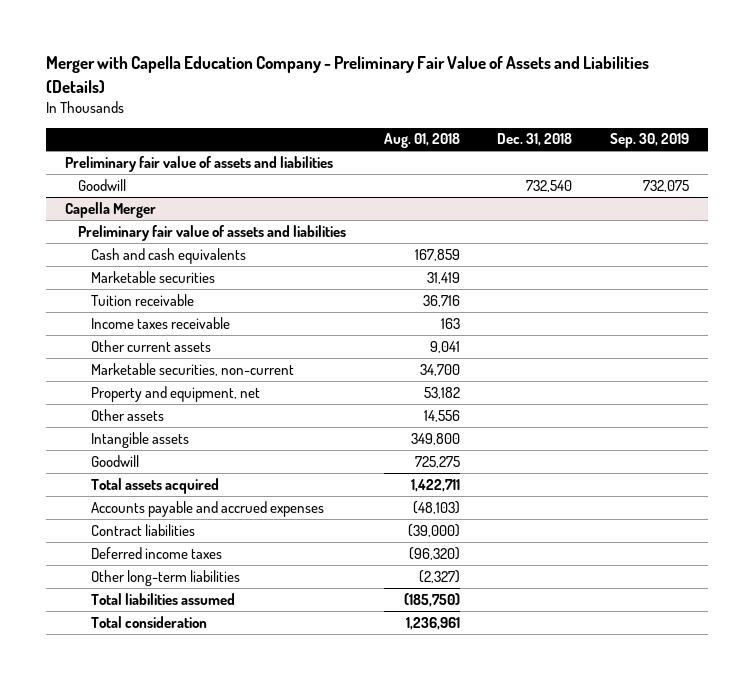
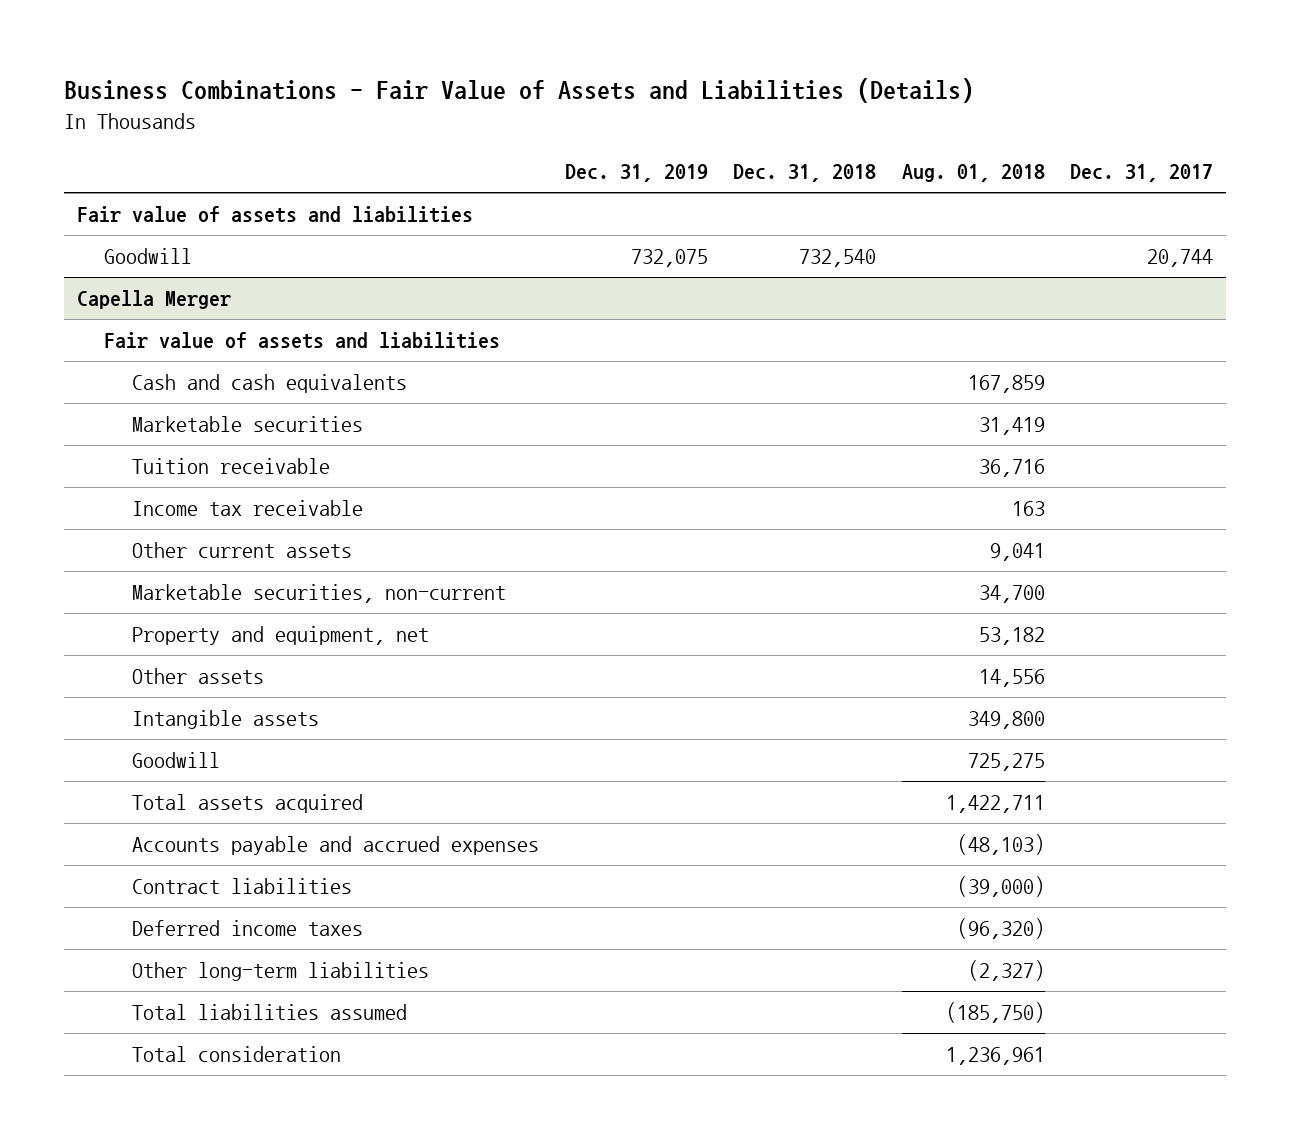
[46,56,650,93] Merger with Capella Education Company - Preliminary Fair Value of Assets and Liabilities (Details) -> [63,78,974,104] Business Combinations - Fair Value of Assets and Liabilities (Details)
[609,133,689,149] Sep. 30, 2019 -> none
none -> [564,164,708,183] Dec. 31, 2019
none -> [1070,164,1214,183] Dec. 31, 2017
[64,155,333,172] Preliminary fair value of assets and liabilities -> [76,205,473,223] Fair value of assets and liabilities
[77,224,346,241] Preliminary fair value of assets and liabilities -> [104,331,501,349] Fair value of assets and liabilities
[90,316,230,329] Income taxes receivable -> [132,499,364,516] Income tax receivable

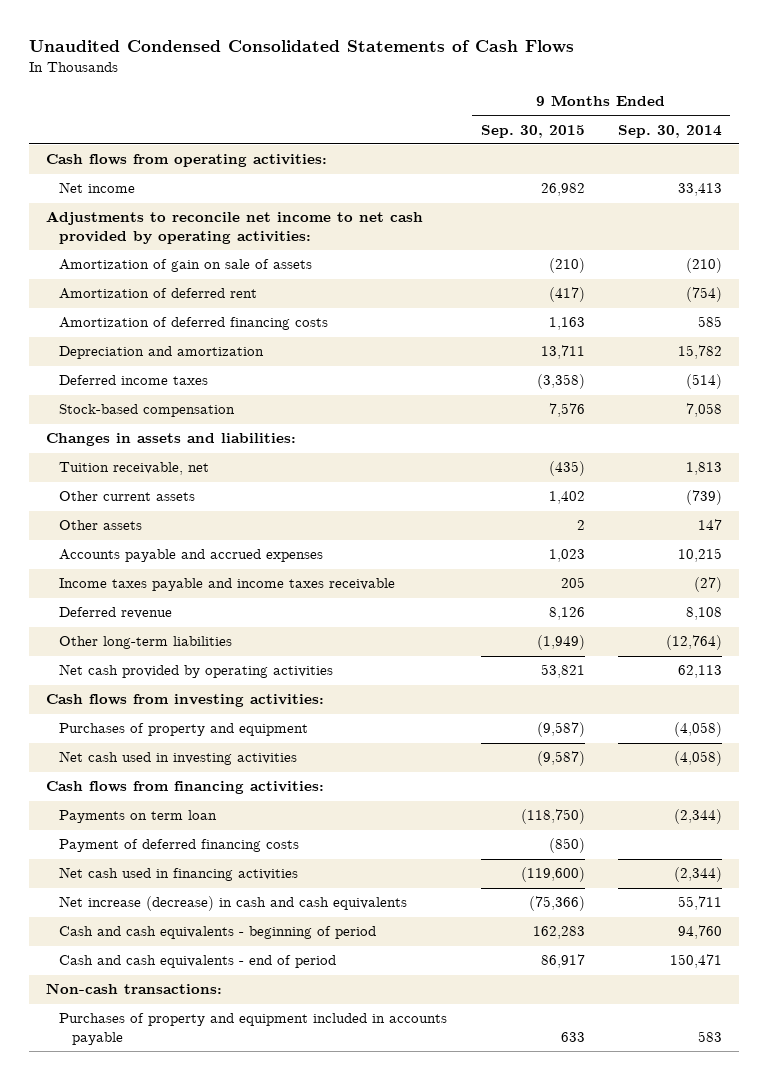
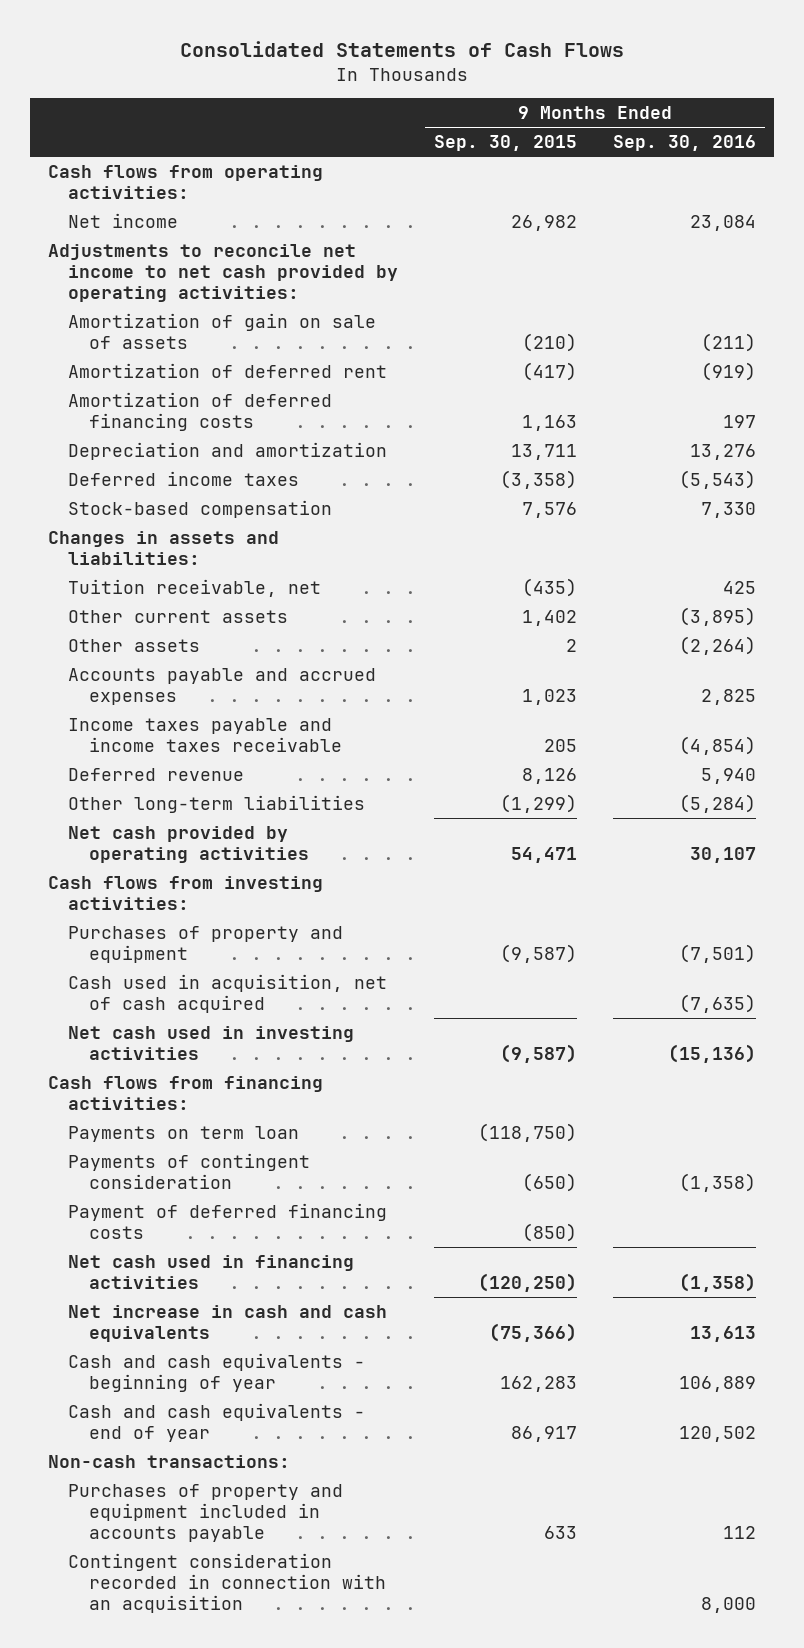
[29,39,575,53] Unaudited Condensed Consolidated Statements of Cash Flows -> [180,40,625,57] Consolidated Statements of Cash Flows
[618,124,723,138] Sep. 30, 2014 -> none
none -> [613,134,757,151] Sep. 30, 2016
[536,635,585,651] (1,949) -> [500,793,578,813] (1,299)
[540,664,585,679] 53,821 -> [511,846,578,863] 54,471
none -> [68,973,388,1013] Cash used in acquisition, net of cash acquired
none -> [68,1152,311,1189] Payments of contingent consideration
[520,867,585,883] (119,600) -> [478,1272,578,1292] (120,250)
[59,896,408,912] Net increase (decrease) in cash and cash equivalents -> [68,1304,388,1342] Net increase in cash and cash equivalents
[59,926,377,940] Cash and cash equivalents - beginning of period -> [68,1352,366,1392] Cash and cash equivalents - beginning of year
[59,955,337,969] Cash and cash equivalents - end of period -> [68,1402,366,1442] Cash and cash equivalents - end of year
none -> [68,1552,386,1613] Contingent consideration recorded in connection with an acquisition

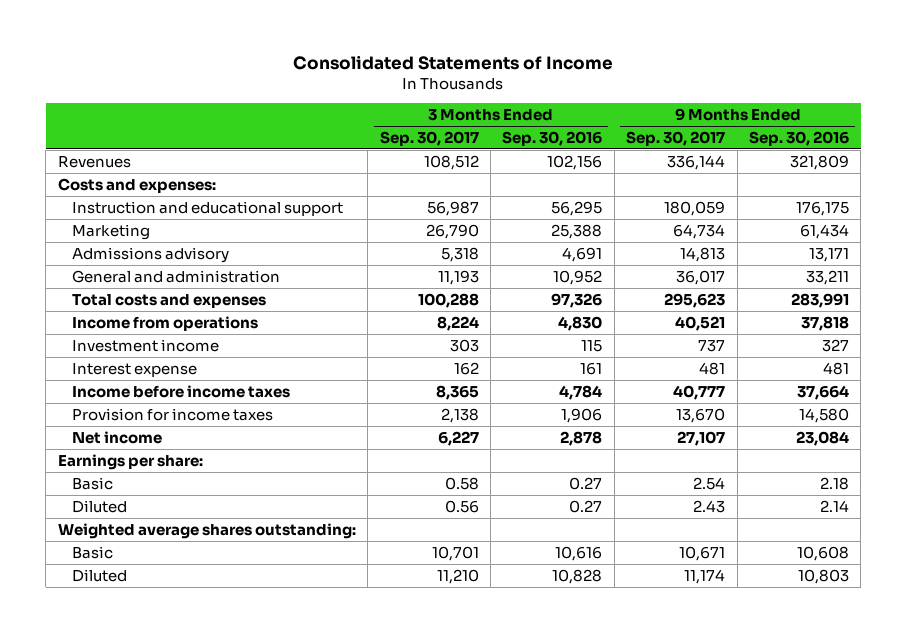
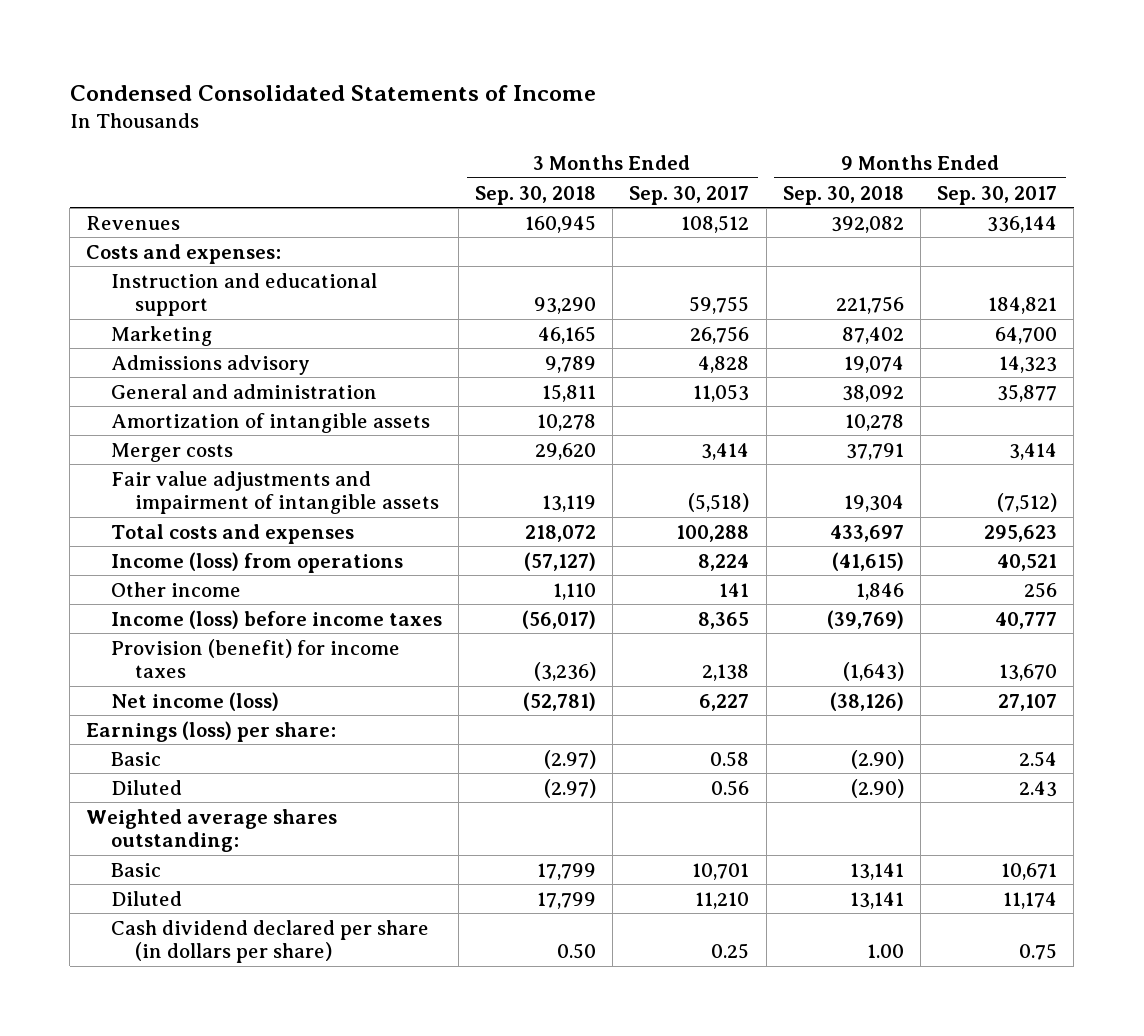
[293,54,614,70] Consolidated Statements of Income -> [69,85,596,102] Condensed Consolidated Statements of Income
[502,130,603,146] Sep. 30, 2016 -> none
[748,130,849,146] Sep. 30, 2016 -> none
none -> [474,185,596,205] Sep. 30, 2018
none -> [782,185,904,205] Sep. 30, 2018
[426,200,479,216] 56,987 -> [689,296,750,315] 59,755
[664,200,726,216] 180,059 -> [988,297,1058,315] 184,821
[425,223,479,239] 26,790 -> [690,325,750,344] 26,756
[673,223,726,239] 64,734 -> [995,326,1058,344] 64,700
[440,246,479,262] 5,318 -> [698,355,750,373] 4,828
[680,246,726,262] 14,813 -> [999,355,1058,373] 14,323
[437,269,479,285] 11,193 -> [693,383,750,402] 11,053
[676,269,726,285] 36,017 -> [997,383,1058,402] 35,877
none -> [110,412,430,433] Amortization of intangible assets
none -> [110,442,233,462] Merger costs
none -> [110,470,439,515] Fair value adjustments and impairment of intangible assets
[71,338,219,352] Investment income -> none
[71,362,197,377] Interest expense -> none
[71,315,258,331] Income from operations -> [110,551,403,573] Income (loss) from operations
none -> [110,581,241,597] Other income
[71,384,290,398] Income before income taxes -> [110,609,442,629] Income (loss) before income taxes
[71,407,273,421] Provision for income taxes -> [110,638,400,679] Provision (benefit) for income taxes
[71,430,162,444] Net income -> [110,691,279,711] Net income (loss)
[57,453,203,470] Earnings per share: -> [86,720,337,742] Earnings (loss) per share:
none -> [110,919,429,964] Cash dividend declared per share (in dollars per share)

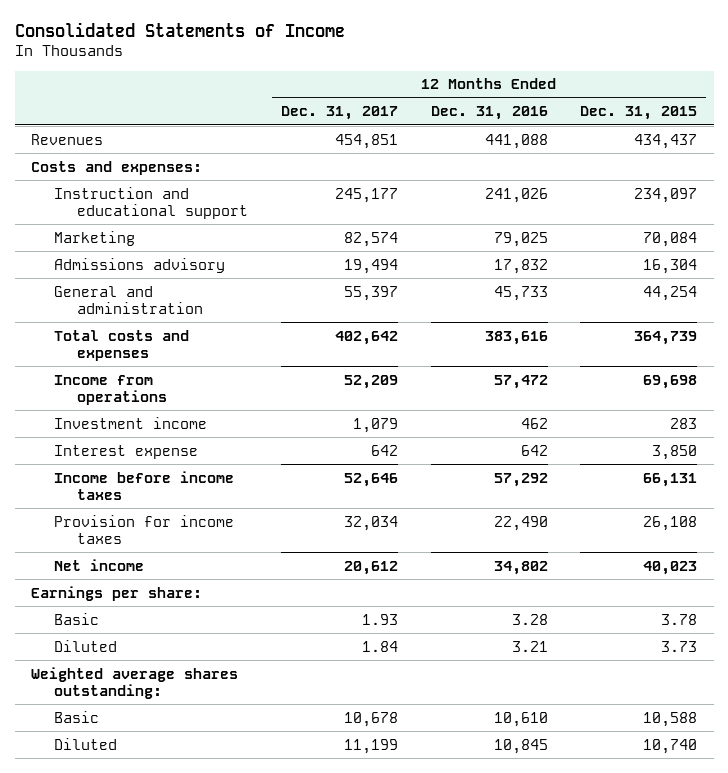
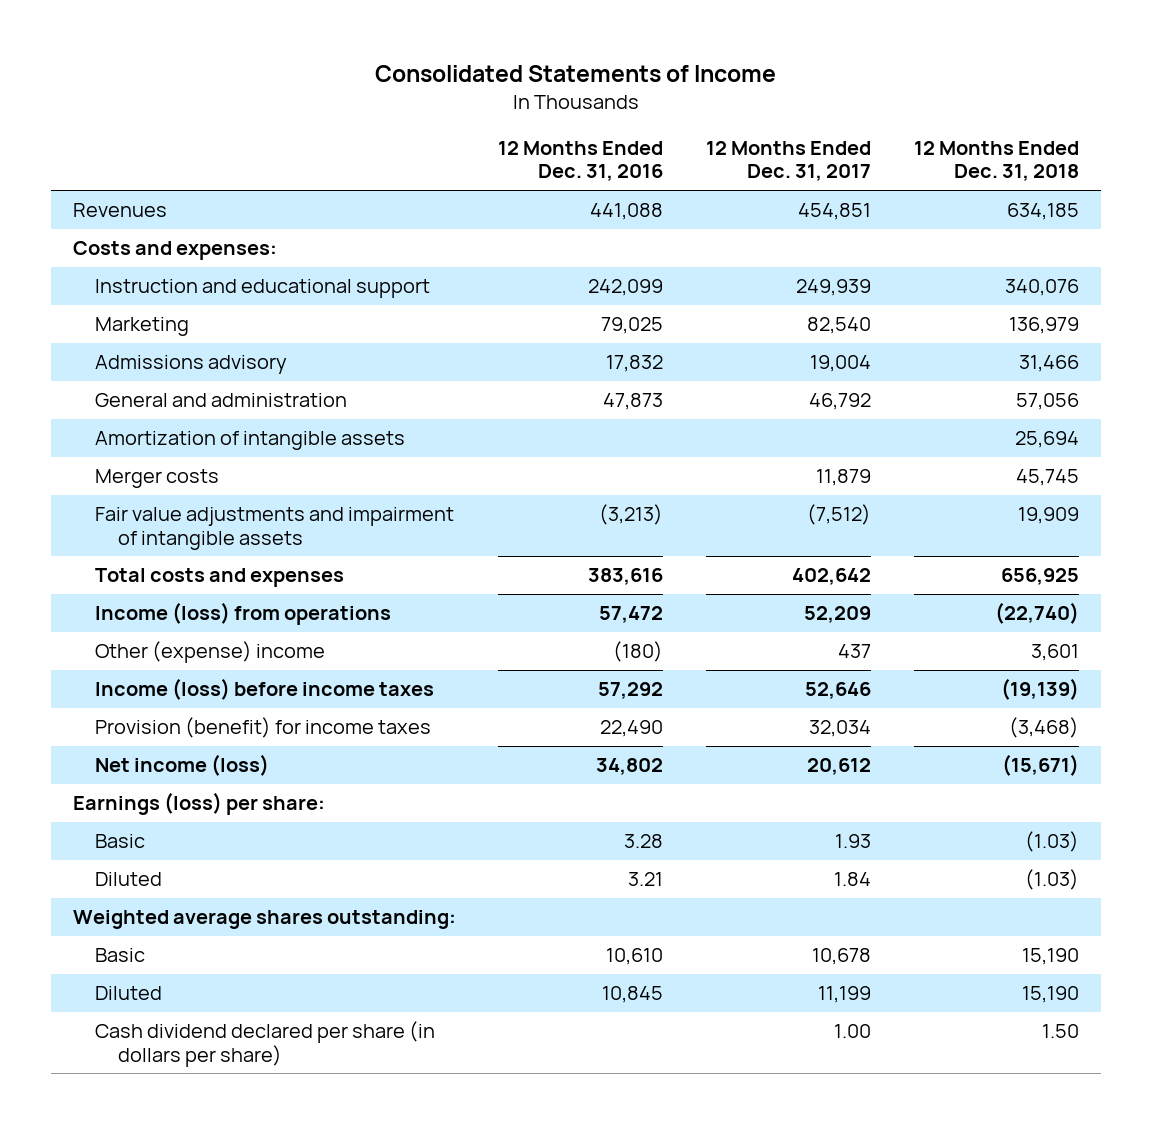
[580,106,698,121] Dec. 31, 2015 -> none
none -> [914,141,1080,182] 12 Months Ended Dec. 31, 2018
[334,187,398,203] 245,177 -> [796,279,872,297] 249,939
[484,187,548,203] 241,026 -> [588,279,664,297] 242,099
[343,231,398,247] 82,574 -> [807,317,872,335] 82,540
[343,258,398,274] 19,494 -> [810,355,872,373] 19,004
[343,285,398,301] 55,397 -> [809,393,872,411] 46,792
[493,285,548,301] 45,733 -> [603,393,664,411] 47,873
none -> [95,431,406,451] Amortization of intangible assets
none -> [95,469,220,489] Merger costs
none -> [95,507,455,550] Fair value adjustments and impairment of intangible assets
[53,416,207,429] Investment income -> none
[53,444,198,459] Interest expense -> none
[53,374,167,405] Income from operations -> [95,602,392,626] Income (loss) from operations
none -> [95,641,326,664] Other (expense) income
[53,470,234,500] Income before income taxes -> [95,678,435,701] Income (loss) before income taxes
[53,514,234,544] Provision for income taxes -> [95,717,432,739] Provision (benefit) for income taxes
[53,558,144,571] Net income -> [95,754,270,777] Net income (loss)
[30,585,202,601] Earnings per share: -> [72,792,325,816] Earnings (loss) per share:
none -> [95,1021,436,1067] Cash dividend declared per share (in dollars per share)

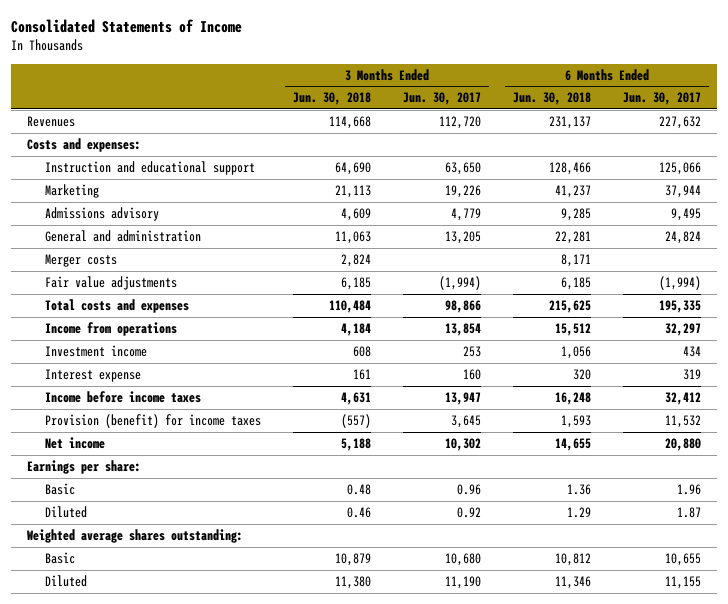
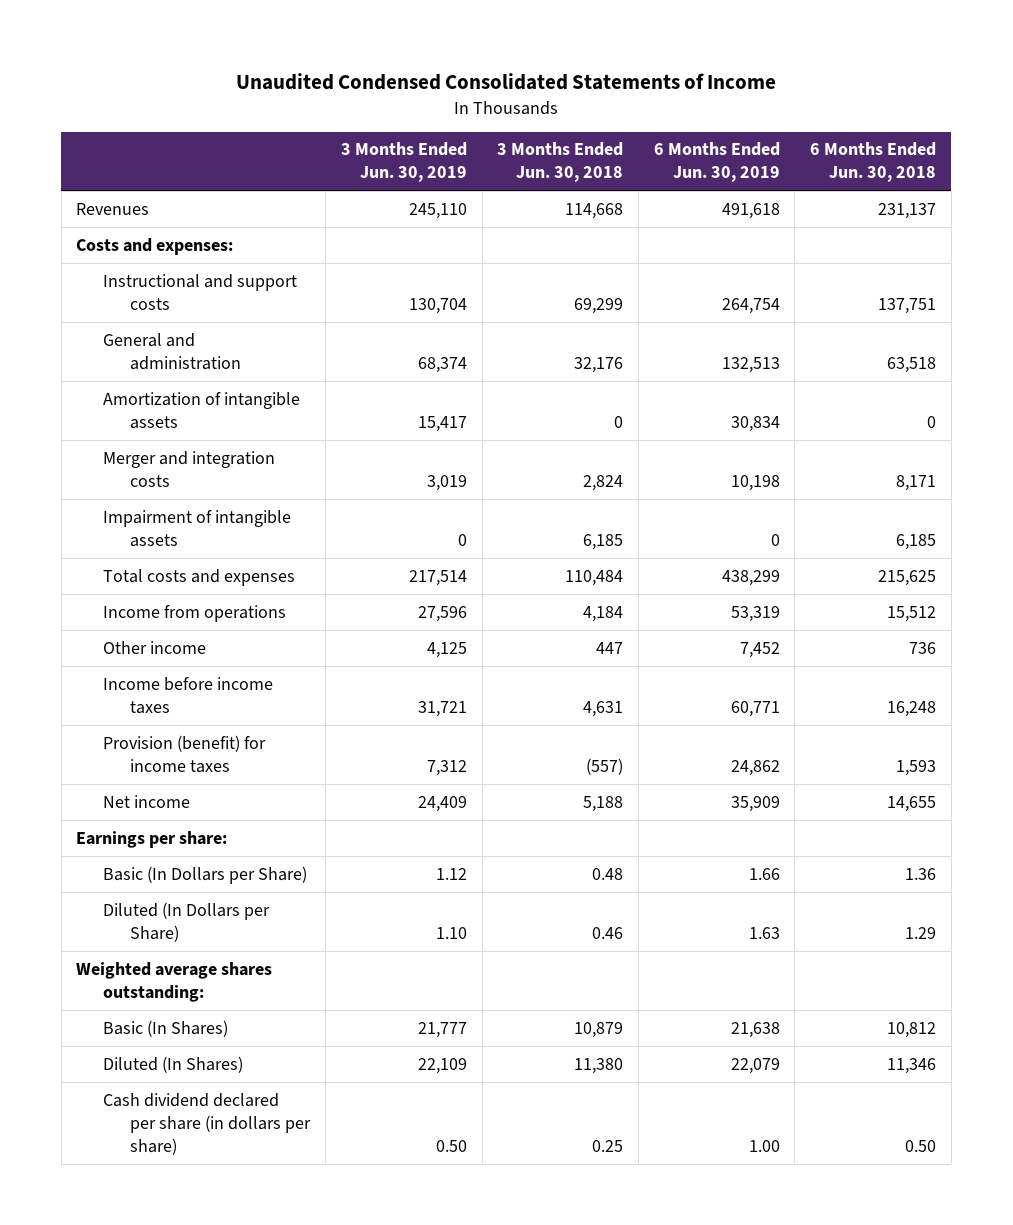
[11,19,243,34] Consolidated Statements of Income -> [236,73,777,91] Unaudited Condensed Consolidated Statements of Income
[403,92,482,106] Jun. 30, 2017 -> none
[623,92,702,106] Jun. 30, 2017 -> none
none -> [340,142,467,183] 3 Months Ended Jun. 30, 2019
none -> [653,142,780,183] 6 Months Ended Jun. 30, 2019
[45,183,100,198] Marketing -> none
[45,206,160,221] Admissions advisory -> none
[45,160,256,175] Instruction and educational support -> [103,273,298,310] Instructional and support costs
[335,161,372,175] 64,690 -> [574,297,624,314] 69,299
[549,161,592,175] 128,466 -> [878,297,937,314] 137,751
[335,230,372,244] 11,063 -> [574,356,624,373] 32,176
[555,230,592,244] 22,281 -> [887,356,937,373] 63,518
none -> [103,391,301,429] Amortization of intangible assets
[45,253,118,267] Merger costs -> [103,450,276,487] Merger and integration costs
[45,275,178,290] Fair value adjustments -> [103,509,292,547] Impairment of intangible assets
[45,344,148,357] Investment income -> none
[45,368,142,382] Interest expense -> none
none -> [103,640,207,654] Other income
[45,482,76,495] Basic -> [103,865,308,884] Basic (In Dollars per Share)
[45,505,88,518] Diluted -> [103,901,271,942] Diluted (In Dollars per Share)
[45,551,76,564] Basic -> [103,1019,229,1037] Basic (In Shares)
[45,574,88,587] Diluted -> [103,1055,244,1073] Diluted (In Shares)
none -> [103,1092,312,1155] Cash dividend declared per share (in dollars per share)

